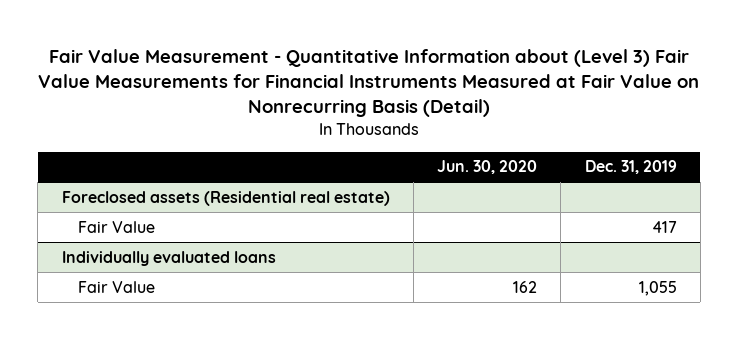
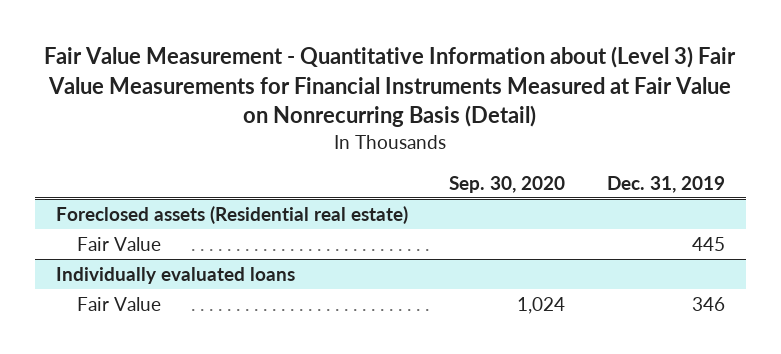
[437,160,538,175] Jun. 30, 2020 -> none
none -> [449,175,566,193] Sep. 30, 2020
[651,220,677,233] 417 -> [692,236,726,251] 445
[638,280,677,296] 1,055 -> [692,296,726,311] 346

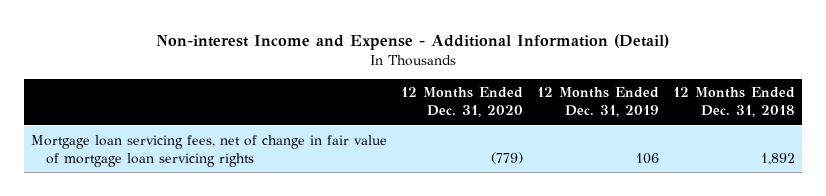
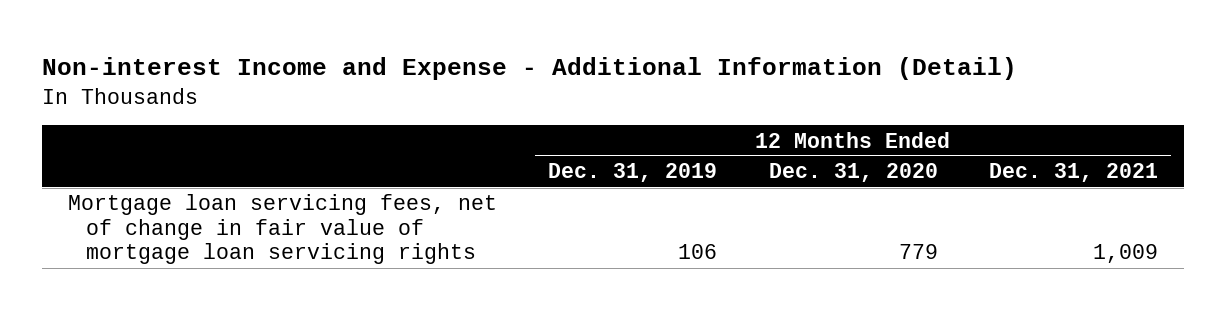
[673,87,796,118] 12 Months Ended Dec. 31, 2018 -> none
none -> [989,163,1159,183] Dec. 31, 2021
[491,151,524,164] (779) -> [898,244,938,260] 779

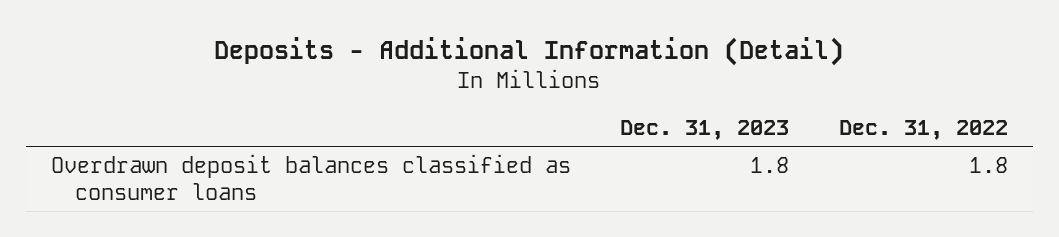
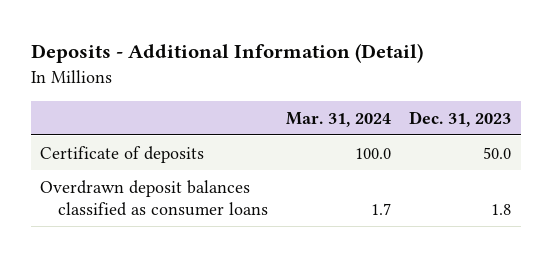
[838,119,1008,140] Dec. 31, 2022 -> none
none -> [285,111,391,127] Mar. 31, 2024
none -> [39,145,204,163] Certificate of deposits

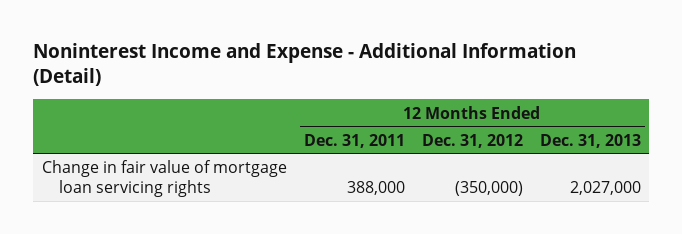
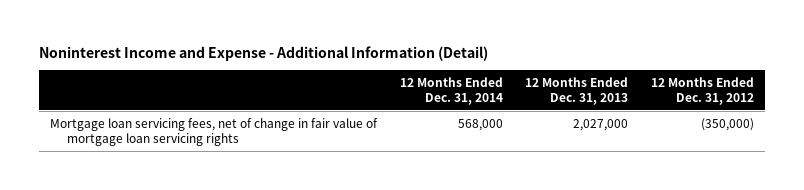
[303,133,405,148] Dec. 31, 2011 -> none
none -> [399,76,503,105] 12 Months Ended Dec. 31, 2014
[41,160,287,198] Change in fair value of mortgage loan servicing rights -> [50,117,379,146] Mortgage loan servicing fees, net of change in fair value of mortgage loan servicing rights

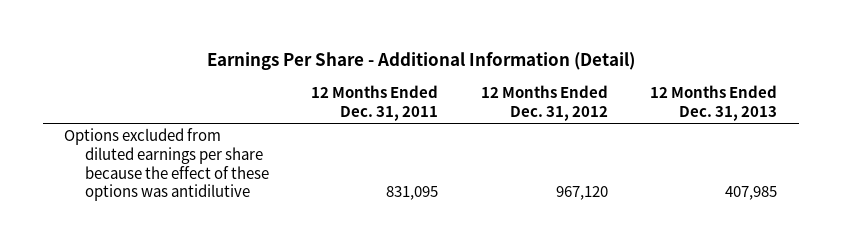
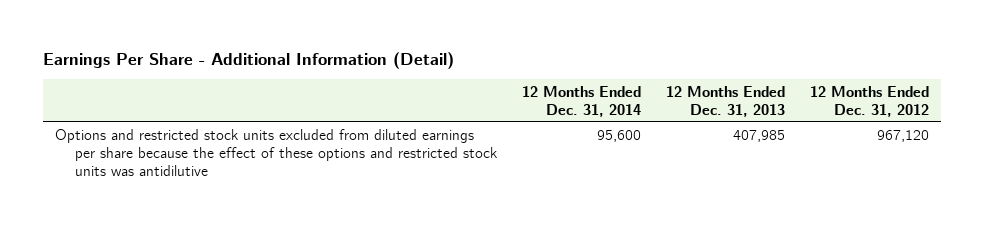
[311,84,439,121] 12 Months Ended Dec. 31, 2011 -> none
none -> [522,85,642,117] 12 Months Ended Dec. 31, 2014
[64,128,269,202] Options excluded from diluted earnings per share because the effect of these options was antidilutive -> [54,129,499,177] Options and restricted stock units excluded from diluted earnings per share because the effect of these options and restricted stock units was antidilutive

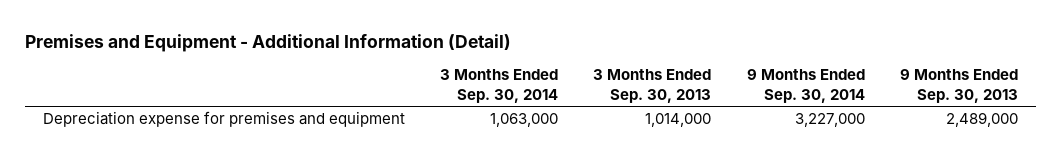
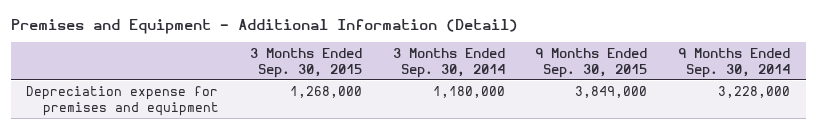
[593,69,712,103] 3 Months Ended Sep. 30, 2013 -> none
[900,69,1019,103] 9 Months Ended Sep. 30, 2013 -> none
none -> [249,47,362,78] 3 Months Ended Sep. 30, 2015
none -> [535,47,648,78] 9 Months Ended Sep. 30, 2015
[489,113,558,128] 1,063,000 -> [432,86,505,99] 1,180,000
[794,113,865,128] 3,227,000 -> [718,86,791,99] 3,228,000

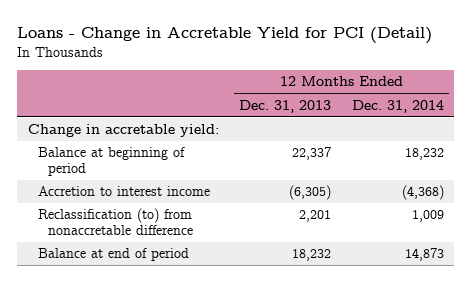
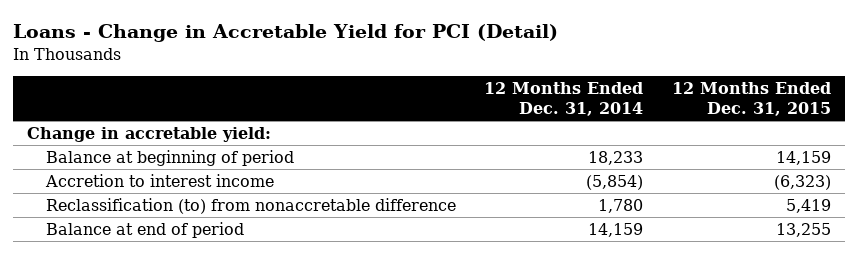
[239,99,332,113] Dec. 31, 2013 -> none
none -> [671,82,831,117] 12 Months Ended Dec. 31, 2015
[405,148,445,161] 18,232 -> [588,151,644,166] 18,233
[402,185,445,201] (4,368) -> [586,175,644,191] (5,854)
[412,210,445,223] 1,009 -> [598,199,644,214] 1,780
[405,248,445,262] 14,873 -> [588,223,644,238] 14,159

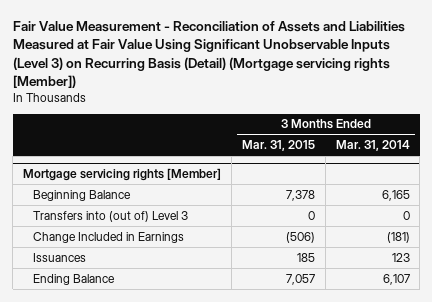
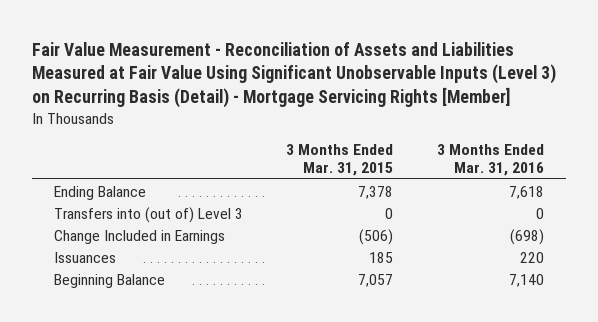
[12,20,405,88] Fair Value Measurement - Reconciliation of Assets and Liabilities Measured at Fair Value Using Significant Unobservable Inputs (Level 3) on Recurring Basis (Detail) (Mortgage servicing rights [Member]) -> [31,41,556,109] Fair Value Measurement - Reconciliation of Assets and Liabilities Measured at Fair Value Using Significant Unobservable Inputs (Level 3) on Recurring Basis (Detail) - Mortgage Servicing Rights [Member]
[335,140,410,152] Mar. 31, 2014 -> none
none -> [437,144,545,177] 3 Months Ended Mar. 31, 2016
[22,167,221,181] Mortgage servicing rights [Member] -> none
[33,189,132,201] Beginning Balance -> [53,185,146,200] Ending Balance
[33,273,116,285] Ending Balance -> [53,273,165,288] Beginning Balance

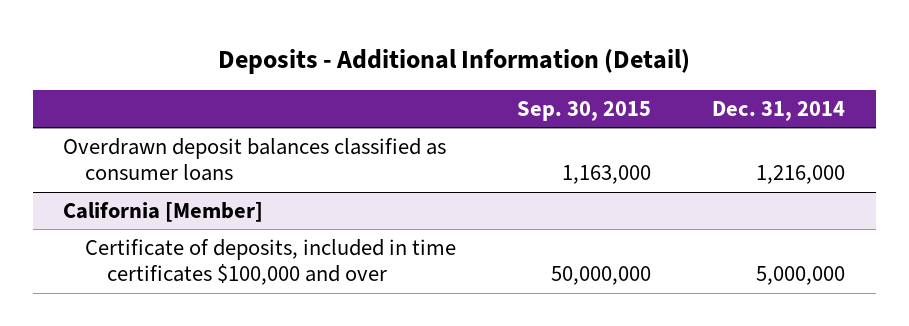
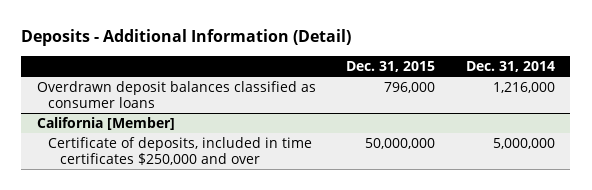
[517,101,652,122] Sep. 30, 2015 -> none
none -> [346,60,436,72] Dec. 31, 2015
[85,238,457,286] Certificate of deposits, included in time certificates $100,000 and over -> [48,136,313,166] Certificate of deposits, included in time certificates $250,000 and over

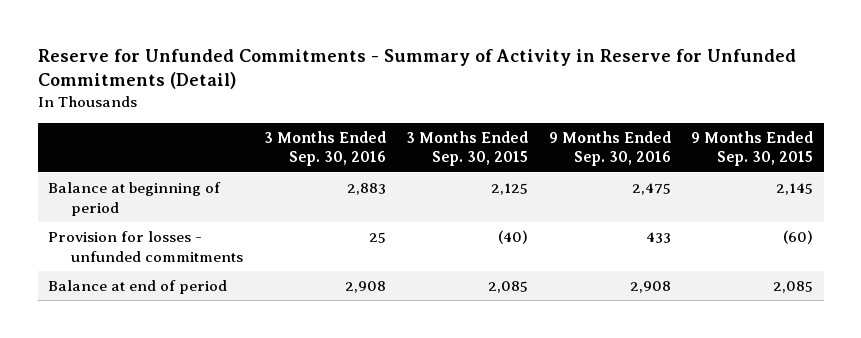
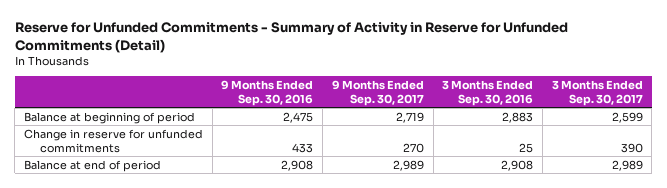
[406,130,529,167] 3 Months Ended Sep. 30, 2015 -> none
[691,130,814,167] 9 Months Ended Sep. 30, 2015 -> none
none -> [331,79,424,106] 9 Months Ended Sep. 30, 2017
none -> [551,79,643,106] 3 Months Ended Sep. 30, 2017
[47,231,244,262] Provision for losses - unfunded commitments -> [23,128,203,153] Change in reserve for unfunded commitments

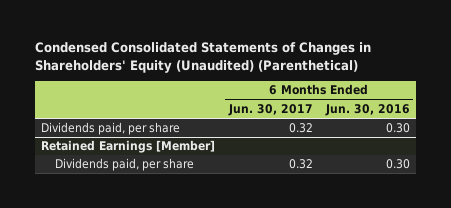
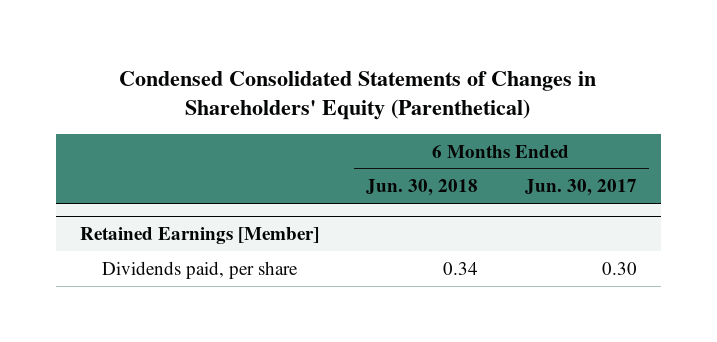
[34,42,371,73] Condensed Consolidated Statements of Changes in Shareholders' Equity (Unaudited) (Parenthetical) -> [119,70,597,121] Condensed Consolidated Statements of Changes in Shareholders' Equity (Parenthetical)
[324,103,410,116] Jun. 30, 2016 -> none
none -> [365,179,478,197] Jun. 30, 2018
[41,122,181,136] Dividends paid, per share -> none
[288,159,313,170] 0.32 -> [601,261,637,275] 0.30

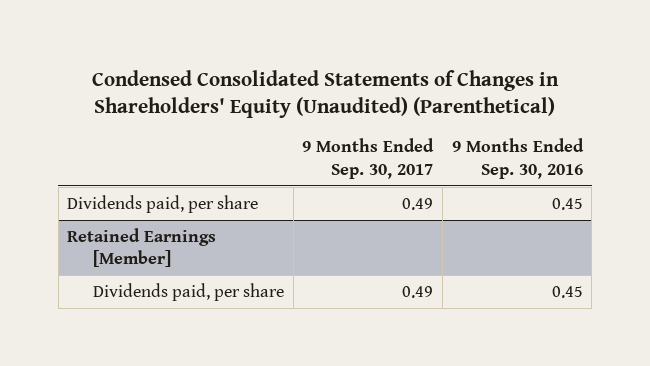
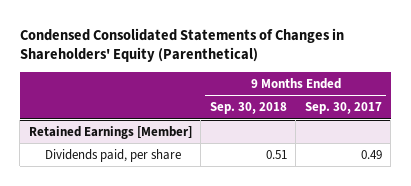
[91,69,559,118] Condensed Consolidated Statements of Changes in Shareholders' Equity (Unaudited) (Parenthetical) -> [19,27,344,63] Condensed Consolidated Statements of Changes in Shareholders' Equity (Parenthetical)
[451,138,584,179] 9 Months Ended Sep. 30, 2016 -> none
none -> [209,102,287,115] Sep. 30, 2018
[67,195,259,214] Dividends paid, per share -> none

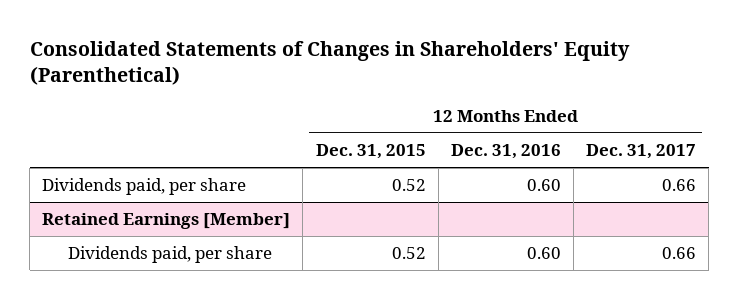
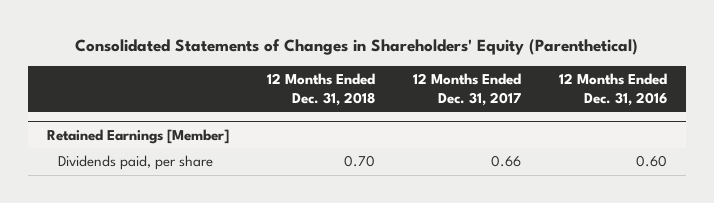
[315,144,426,160] Dec. 31, 2015 -> none
none -> [267,72,376,107] 12 Months Ended Dec. 31, 2018
[42,178,247,196] Dividends paid, per share -> none

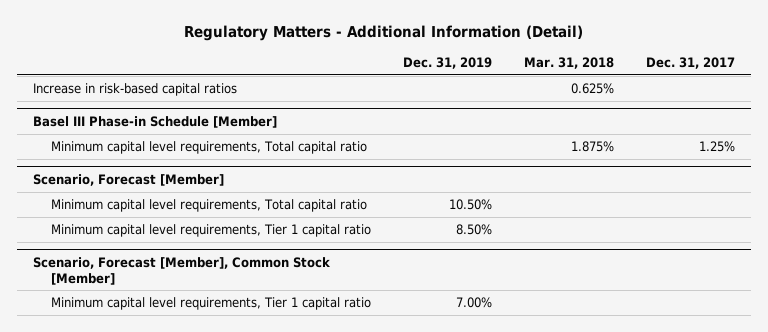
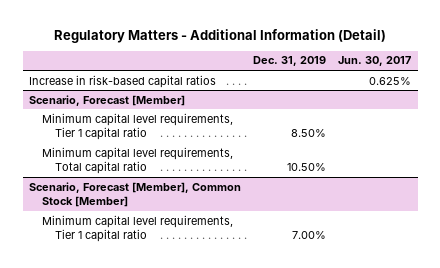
[524,57,615,70] Mar. 31, 2018 -> none
[646,57,736,70] Dec. 31, 2017 -> none
none -> [338,56,412,67] Jun. 30, 2017
[32,116,277,129] Basel III Phase-in Schedule [Member] -> none
[51,141,368,155] Minimum capital level requirements, Total capital ratio -> none
[51,199,368,213] Minimum capital level requirements, Total capital ratio -> [41,146,233,174] Minimum capital level requirements, Total capital ratio

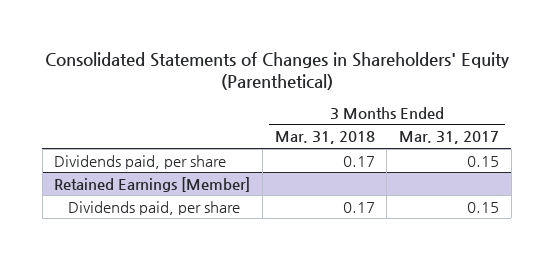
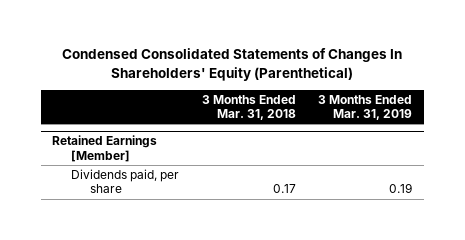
[44,51,509,90] Consolidated Statements of Changes in Shareholders' Equity (Parenthetical) -> [62,48,403,81] Condensed Consolidated Statements of Changes In Shareholders' Equity (Parenthetical)
[399,131,500,145] Mar. 31, 2017 -> none
none -> [318,94,413,121] 3 Months Ended Mar. 31, 2019
[54,154,227,169] Dividends paid, per share -> none

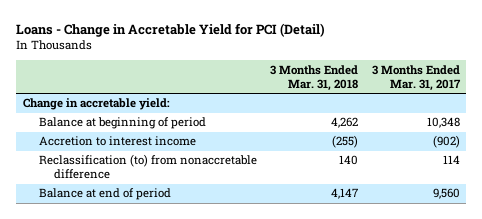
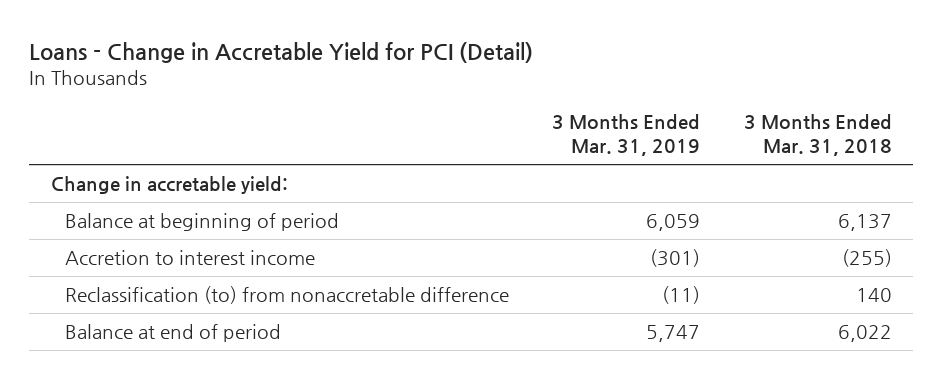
[371,64,461,91] 3 Months Ended Mar. 31, 2017 -> none
none -> [552,114,701,157] 3 Months Ended Mar. 31, 2019
[331,117,359,129] 4,262 -> [837,214,892,232] 6,137
[331,188,359,200] 4,147 -> [837,325,892,343] 6,022

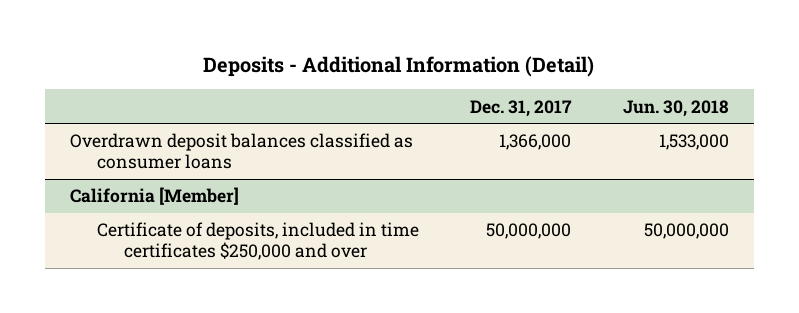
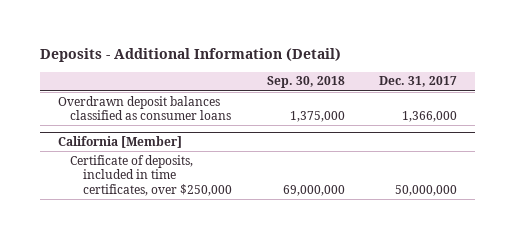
[622,99,729,117] Jun. 30, 2018 -> none
none -> [266,76,345,89] Sep. 30, 2018
[97,222,420,261] Certificate of deposits, included in time certificates $250,000 and over -> [70,154,232,196] Certificate of deposits, included in time certificates, over $250,000

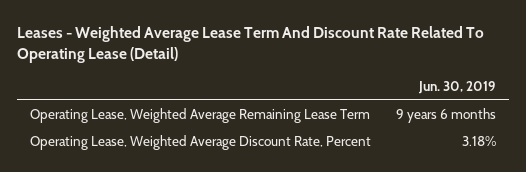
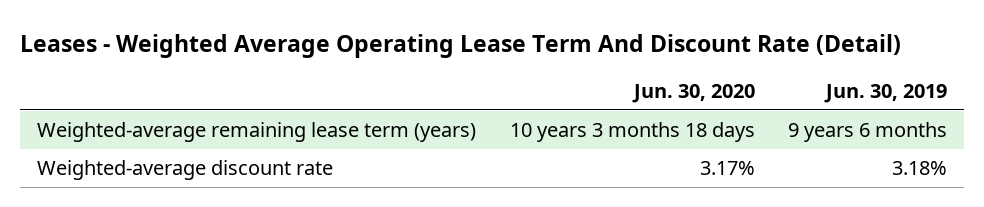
[16,25,484,63] Leases - Weighted Average Lease Term And Discount Rate Related To Operating Lease (Detail) -> [20,33,902,58] Leases - Weighted Average Operating Lease Term And Discount Rate (Detail)
none -> [631,83,755,103] Jun. 30, 2020
[29,108,370,124] Operating Lease, Weighted Average Remaining Lease Term -> [37,122,477,143] Weighted-average remaining lease term (years)
[29,135,371,151] Operating Lease, Weighted Average Discount Rate, Percent -> [37,160,334,181] Weighted-average discount rate

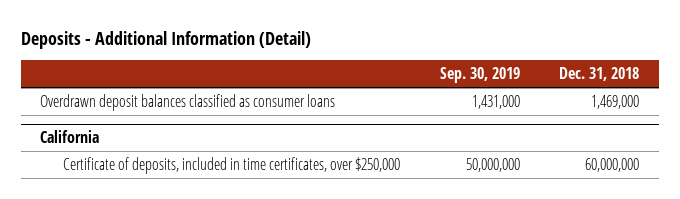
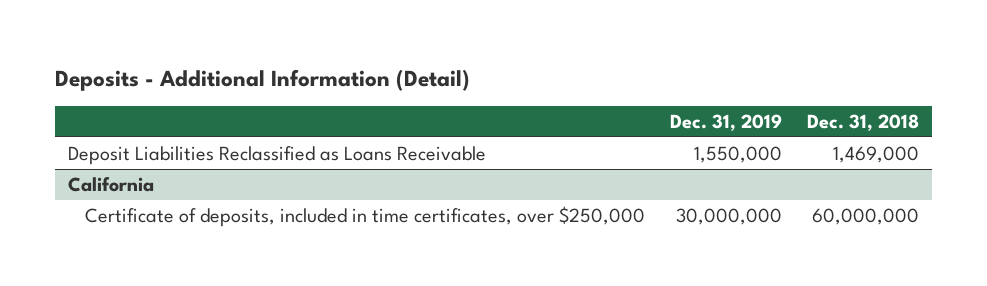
[439,67,520,84] Sep. 30, 2019 -> none
none -> [669,113,782,131] Dec. 31, 2019
[40,93,336,111] Overdrawn deposit balances classified as consumer loans -> [67,146,486,166] Deposit Liabilities Reclassified as Loans Receivable

